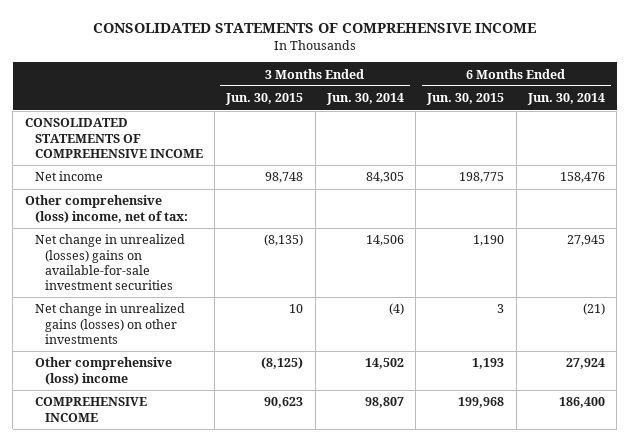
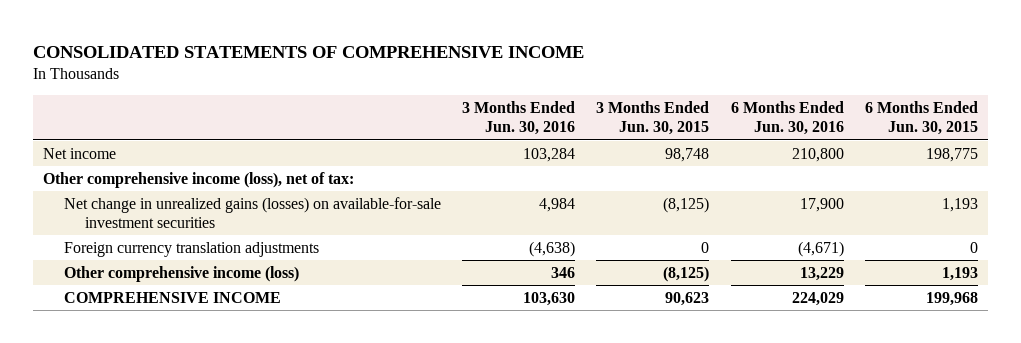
[325,93,404,106] Jun. 30, 2014 -> none
[527,93,606,106] Jun. 30, 2014 -> none
none -> [462,100,576,136] 3 Months Ended Jun. 30, 2016
none -> [730,100,844,136] 6 Months Ended Jun. 30, 2016
[24,118,203,158] CONSOLIDATED STATEMENTS OF COMPREHENSIVE INCOME -> none
[34,303,185,344] Net change in unrealized gains (losses) on other investments -> none
[24,195,188,223] Other comprehensive (loss) income, net of tax: -> [43,171,355,188] Other comprehensive income (loss), net of tax:
[34,234,185,291] Net change in unrealized (losses) gains on available-for-sale investment securities -> [64,196,442,229] Net change in unrealized gains (losses) on available-for-sale investment securities
[264,234,304,247] (8,135) -> [663,196,710,213] (8,125)
[473,235,505,247] 1,190 -> [941,197,978,212] 1,193
none -> [64,241,320,257] Foreign currency translation adjustments
[34,357,172,385] Other comprehensive (loss) income -> [64,265,300,282] Other comprehensive income (loss)

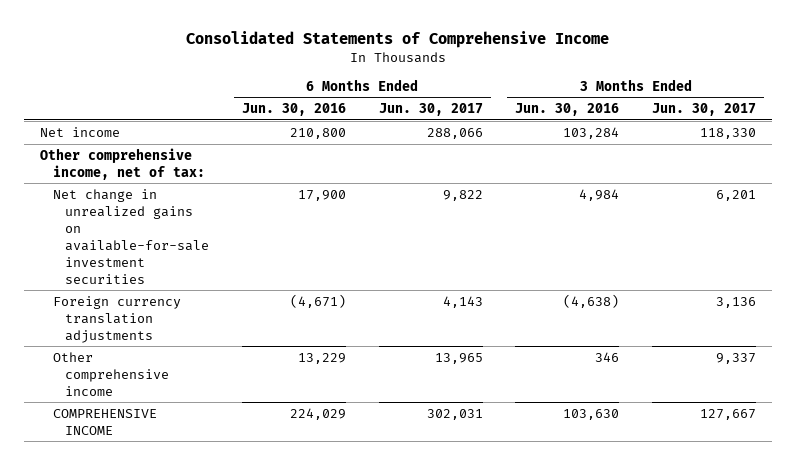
[32,45,584,58] CONSOLIDATED STATEMENTS OF COMPREHENSIVE INCOME -> [186,31,610,49] Consolidated Statements of Comprehensive Income
[596,100,710,136] 3 Months Ended Jun. 30, 2015 -> none
[864,100,978,136] 6 Months Ended Jun. 30, 2015 -> none
none -> [378,103,483,117] Jun. 30, 2017
none -> [652,103,757,117] Jun. 30, 2017
[43,171,355,188] Other comprehensive income (loss), net of tax: -> [40,147,205,180] Other comprehensive income, net of tax:
[64,196,442,229] Net change in unrealized gains (losses) on available-for-sale investment securities -> [52,188,210,284] Net change in unrealized gains on available-for-sale investment securities
[64,265,300,282] Other comprehensive income (loss) -> [52,351,170,396] Other comprehensive income

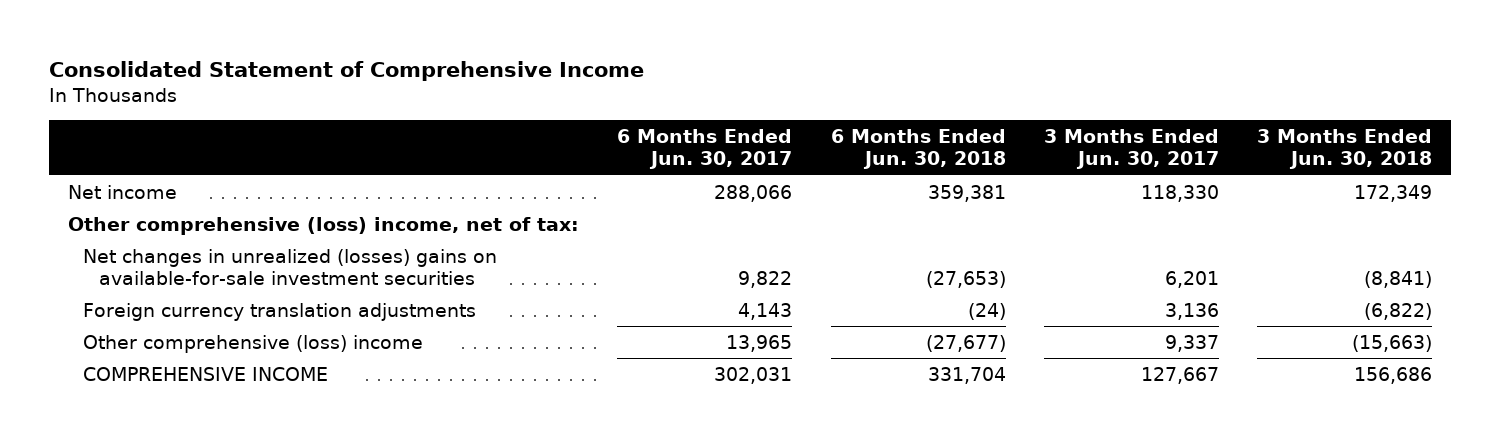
[186,31,610,49] Consolidated Statements of Comprehensive Income -> [48,61,644,82] Consolidated Statement of Comprehensive Income
[241,103,346,117] Jun. 30, 2016 -> none
[515,103,620,117] Jun. 30, 2016 -> none
none -> [830,129,1006,170] 6 Months Ended Jun. 30, 2018
none -> [1257,129,1433,170] 3 Months Ended Jun. 30, 2018
[40,147,205,180] Other comprehensive income, net of tax: -> [67,216,579,235] Other comprehensive (loss) income, net of tax:
[52,188,210,284] Net change in unrealized gains on available-for-sale investment securities -> [83,248,498,286] Net changes in unrealized (losses) gains on available-for-sale investment securities
[52,351,170,396] Other comprehensive income -> [83,334,424,353] Other comprehensive (loss) income

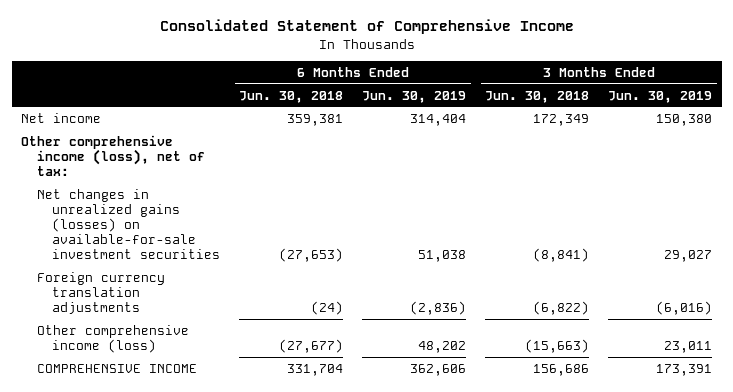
[617,129,793,170] 6 Months Ended Jun. 30, 2017 -> none
[1043,129,1219,170] 3 Months Ended Jun. 30, 2017 -> none
none -> [362,90,467,103] Jun. 30, 2019
none -> [608,90,713,103] Jun. 30, 2019
[67,216,579,235] Other comprehensive (loss) income, net of tax: -> [21,134,205,176] Other comprehensive income (loss), net of tax:
[83,248,498,286] Net changes in unrealized (losses) gains on available-for-sale investment securities -> [36,188,221,259] Net changes in unrealized gains (losses) on available-for-sale investment securities
[83,334,424,353] Other comprehensive (loss) income -> [36,324,189,353] Other comprehensive income (loss)

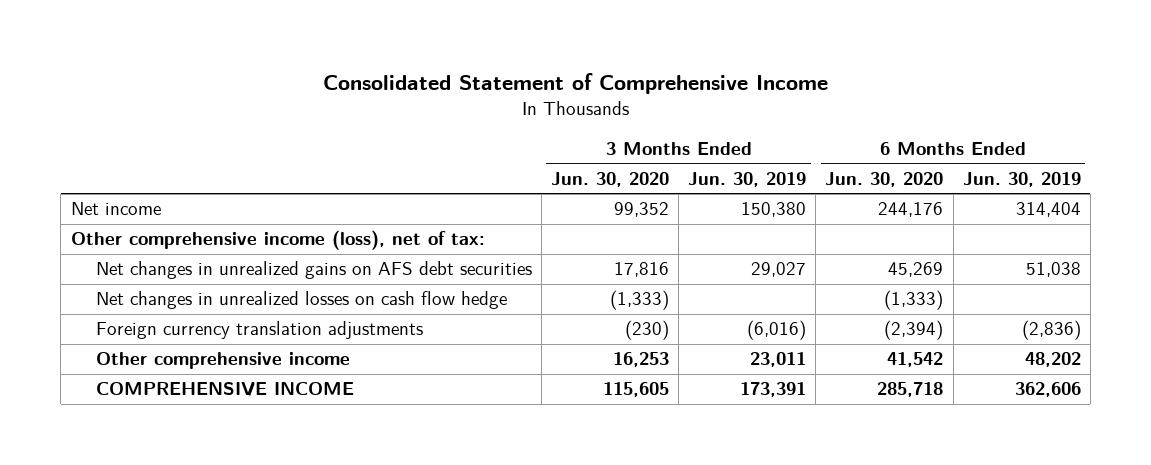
[239,90,344,103] Jun. 30, 2018 -> none
[485,90,590,103] Jun. 30, 2018 -> none
none -> [551,171,670,187] Jun. 30, 2020
none -> [825,171,944,187] Jun. 30, 2020
[36,188,221,259] Net changes in unrealized gains (losses) on available-for-sale investment securities -> [95,261,532,280] Net changes in unrealized gains on AFS debt securities
none -> [95,291,507,310] Net changes in unrealized losses on cash flow hedge
[36,324,189,353] Other comprehensive income (loss) -> [95,352,350,370] Other comprehensive income

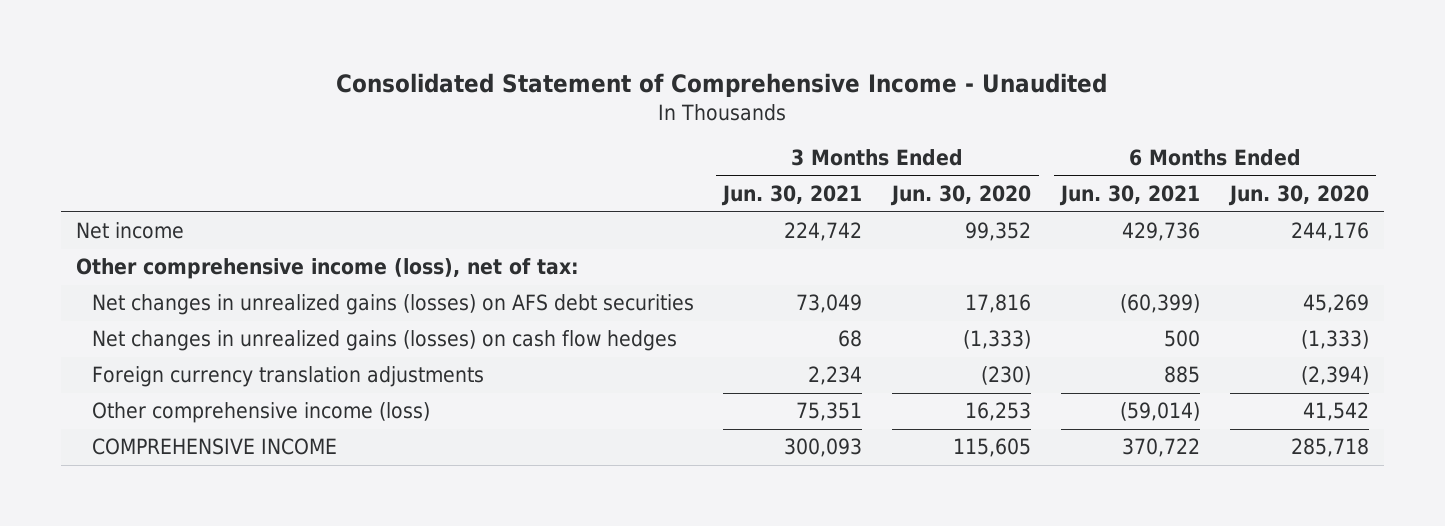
[322,72,828,94] Consolidated Statement of Comprehensive Income -> [336,73,1108,98] Consolidated Statement of Comprehensive Income - Unaudited
[688,171,807,187] Jun. 30, 2019 -> none
[962,171,1081,187] Jun. 30, 2019 -> none
none -> [721,185,863,207] Jun. 30, 2021
none -> [1059,185,1201,207] Jun. 30, 2021
[95,261,532,280] Net changes in unrealized gains on AFS debt securities -> [91,294,694,316] Net changes in unrealized gains (losses) on AFS debt securities
[95,291,507,310] Net changes in unrealized losses on cash flow hedge -> [91,330,677,352] Net changes in unrealized gains (losses) on cash flow hedges
[95,352,350,370] Other comprehensive income -> [91,402,430,424] Other comprehensive income (loss)

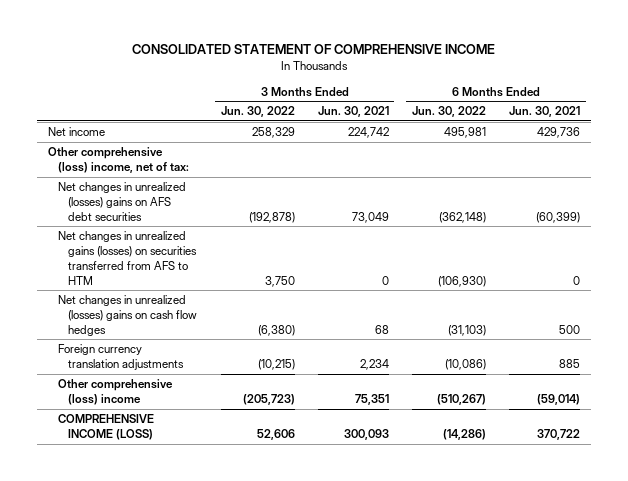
[336,73,1108,98] Consolidated Statement of Comprehensive Income - Unaudited -> [131,44,495,55] CONSOLIDATED STATEMENT OF COMPREHENSIVE INCOME
[890,185,1032,207] Jun. 30, 2020 -> none
[1227,185,1369,207] Jun. 30, 2020 -> none
none -> [220,106,295,118] Jun. 30, 2022
none -> [411,106,486,118] Jun. 30, 2022
[75,258,579,280] Other comprehensive income (loss), net of tax: -> [48,147,190,173] Other comprehensive (loss) income, net of tax:
[91,294,694,316] Net changes in unrealized gains (losses) on AFS debt securities -> [58,182,187,221] Net changes in unrealized (losses) gains on AFS debt securities
none -> [58,231,198,285] Net changes in unrealized gains (losses) on securities transferred from AFS to HTM
[91,330,677,352] Net changes in unrealized gains (losses) on cash flow hedges -> [58,295,198,336] Net changes in unrealized (losses) gains on cash flow hedges
[91,402,430,424] Other comprehensive income (loss) -> [58,379,174,405] Other comprehensive (loss) income
[91,438,337,456] COMPREHENSIVE INCOME -> [58,414,155,440] COMPREHENSIVE INCOME (LOSS)

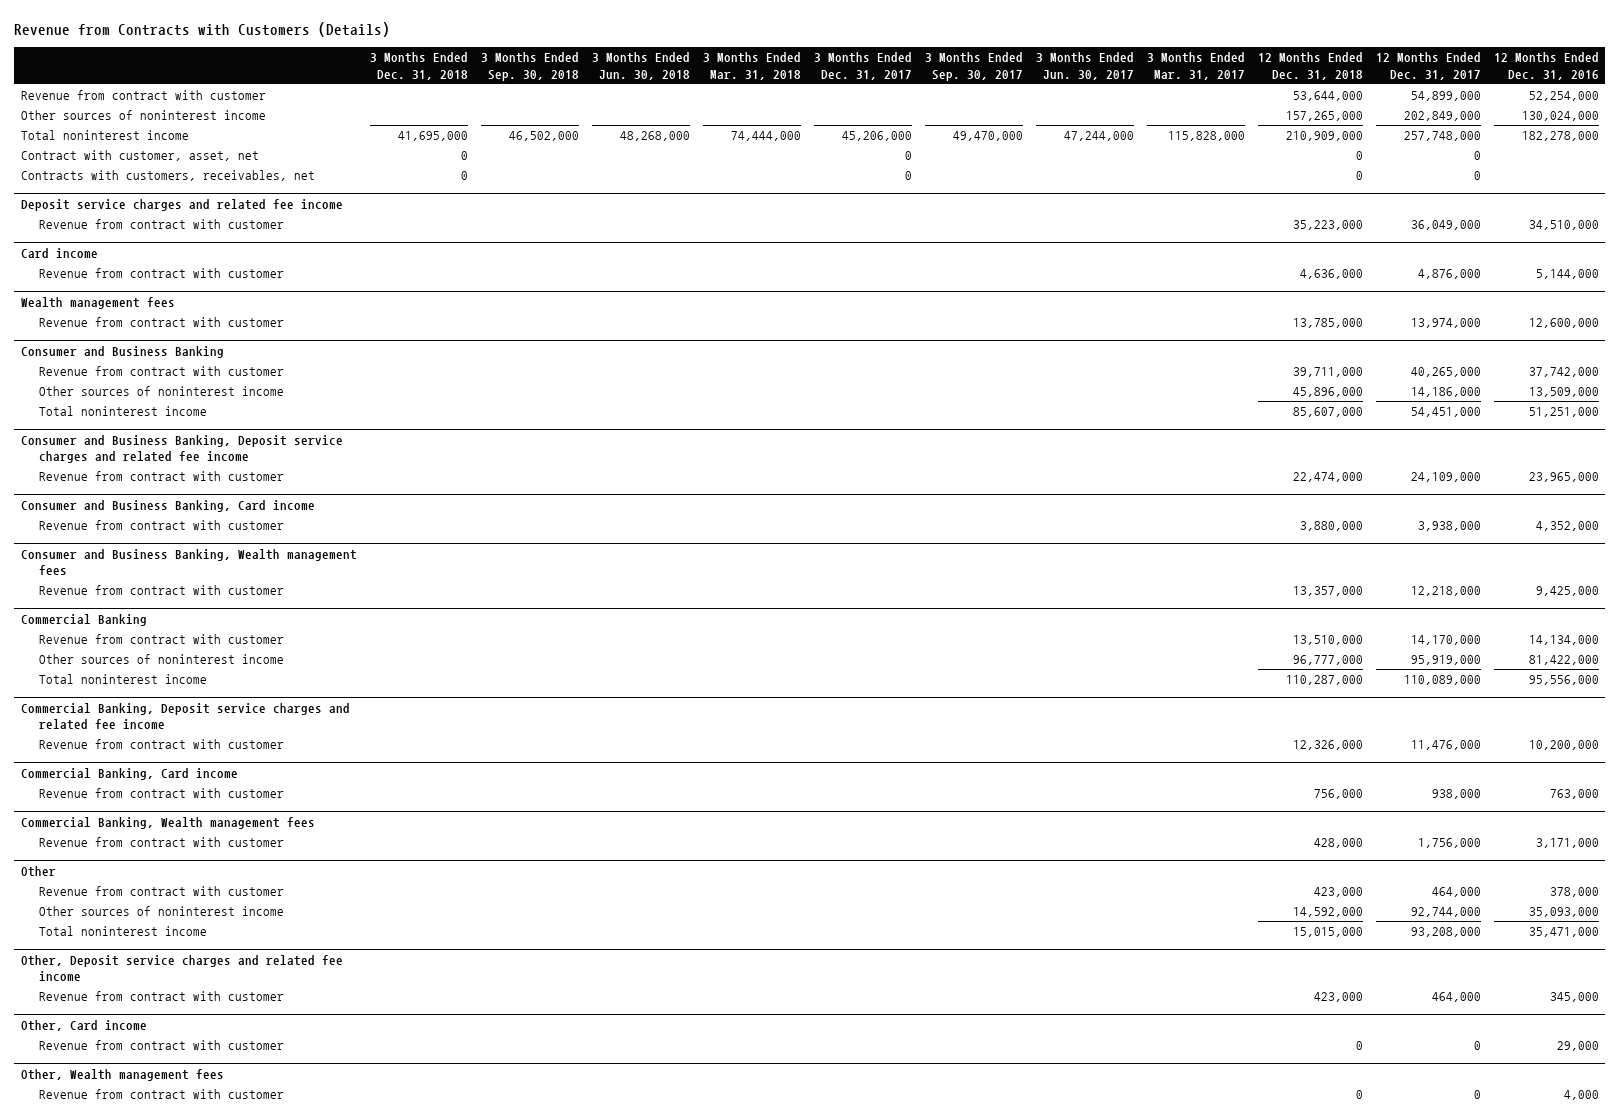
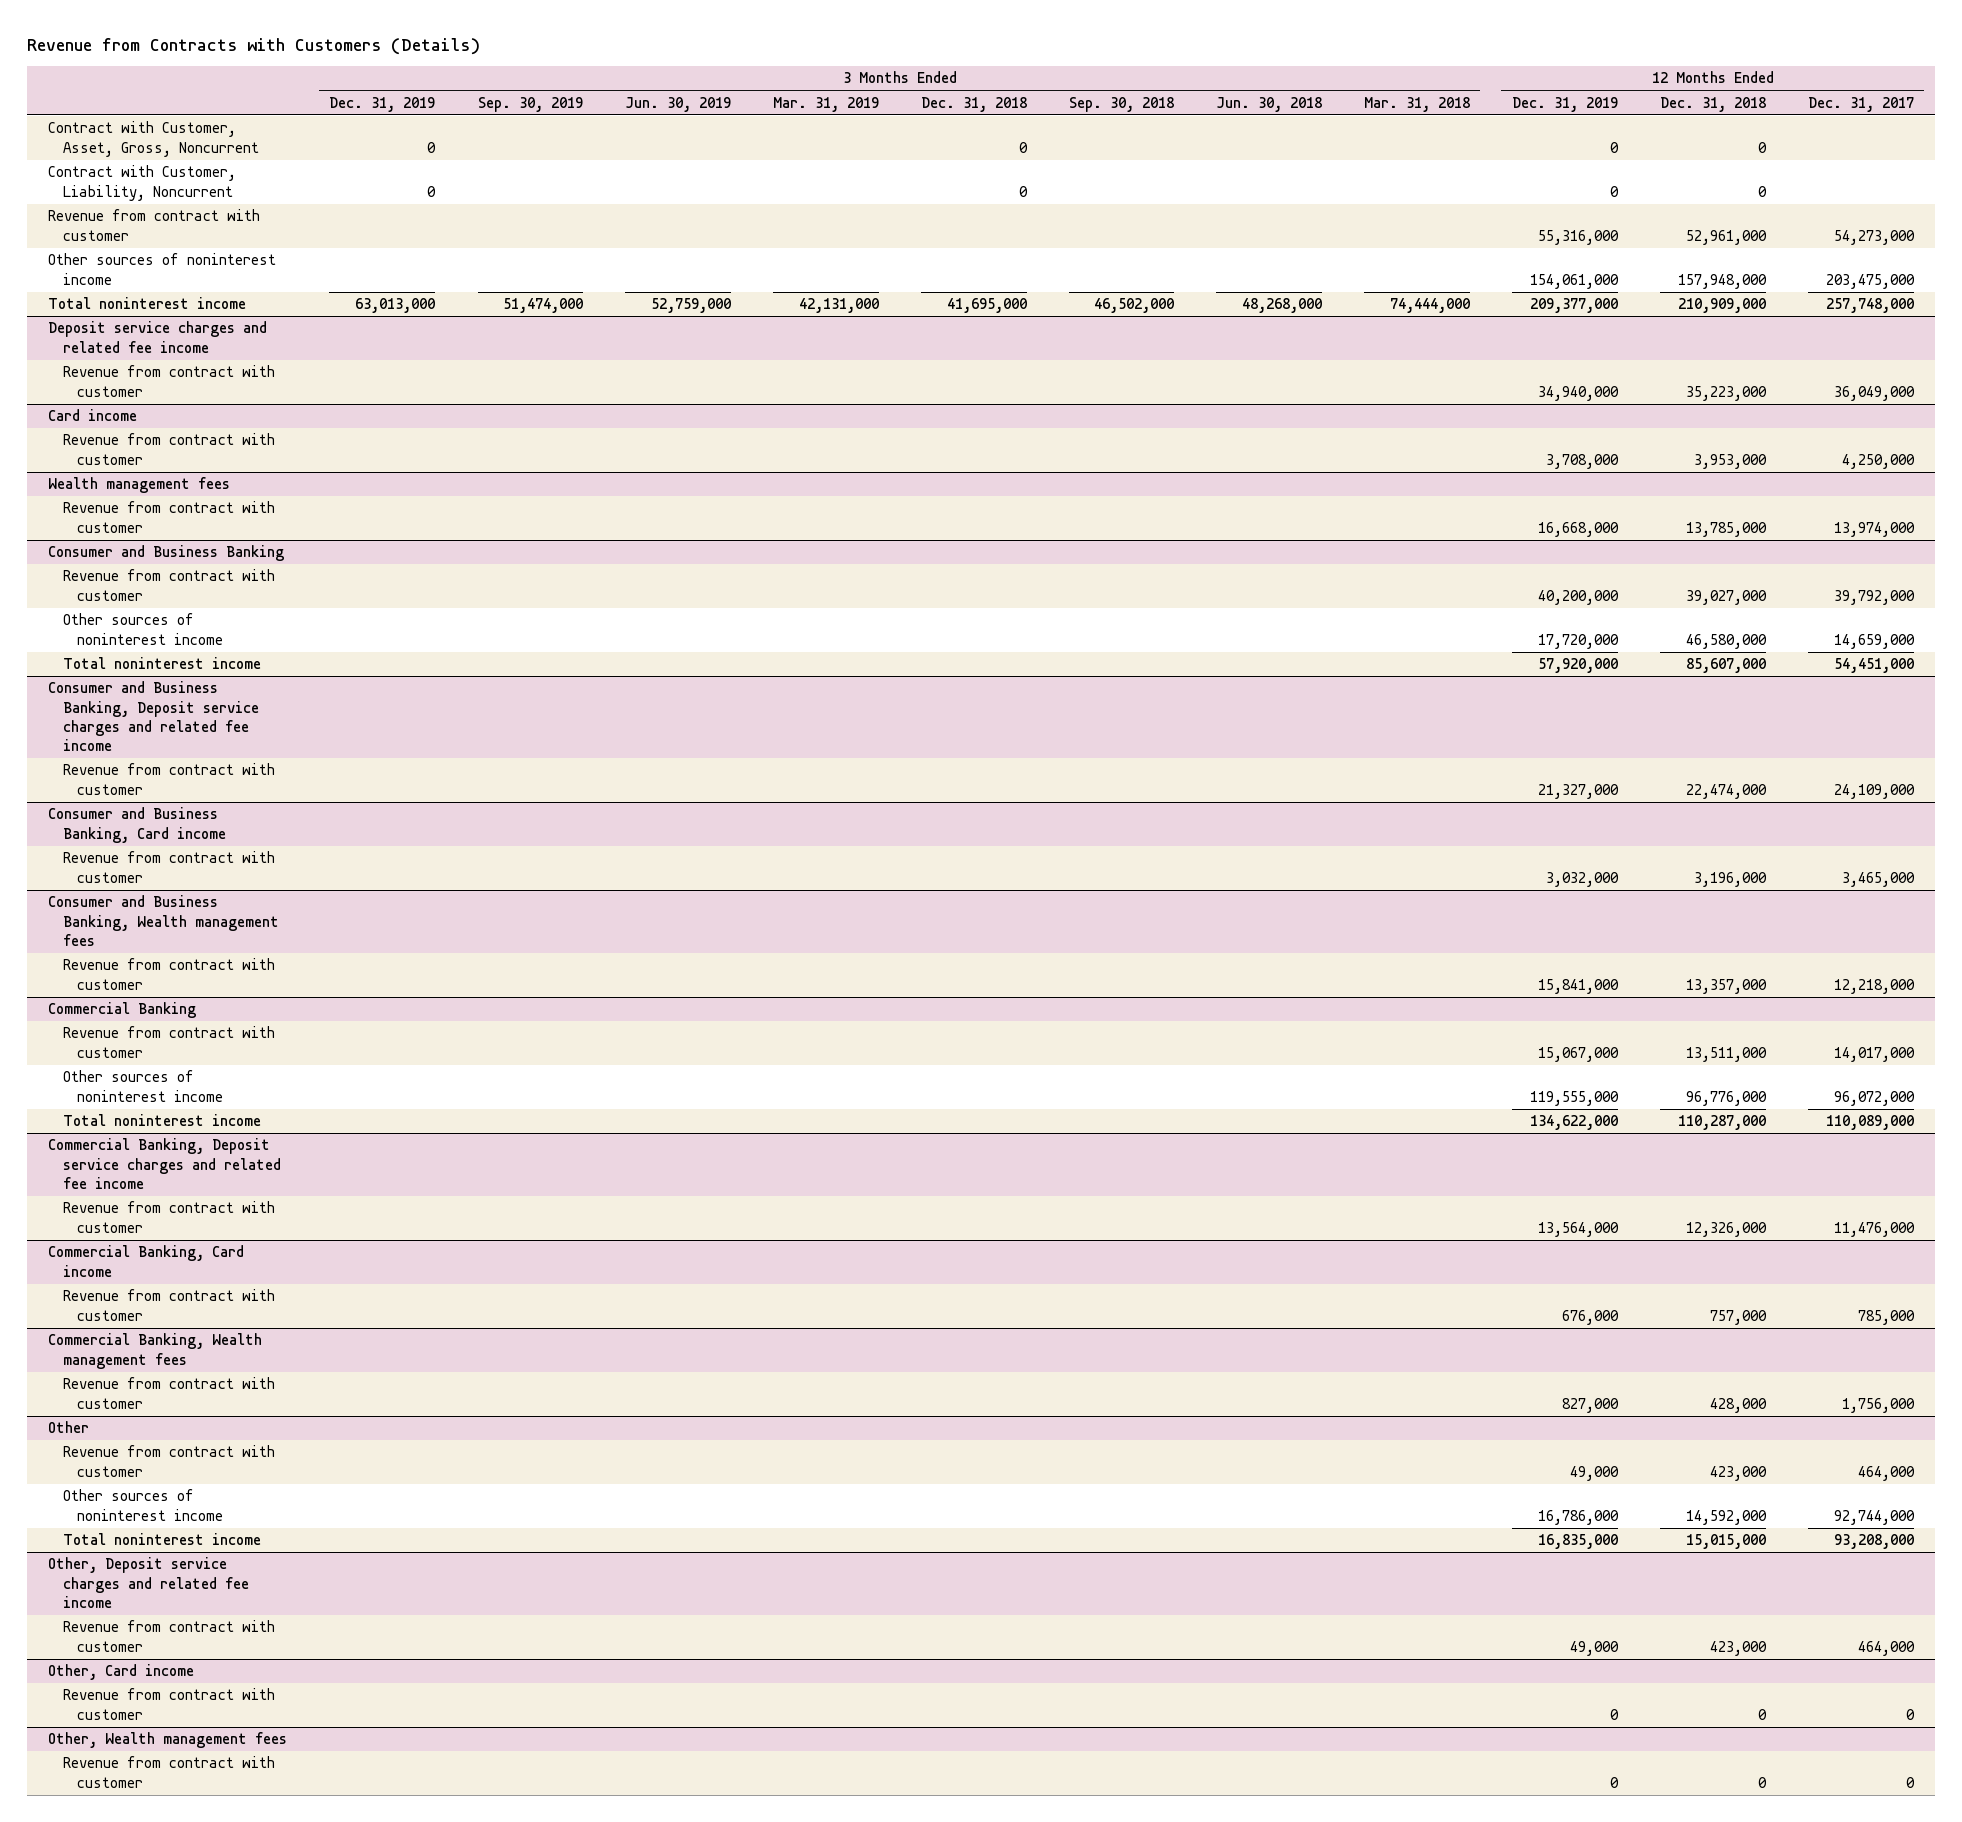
[813,52,912,80] 3 Months Ended Dec. 31, 2017 -> none
[924,52,1023,81] 3 Months Ended Sep. 30, 2017 -> none
[1035,52,1134,80] 3 Months Ended Jun. 30, 2017 -> none
[1146,52,1245,80] 3 Months Ended Mar. 31, 2017 -> none
[1493,52,1599,80] 12 Months Ended Dec. 31, 2016 -> none
none -> [329,96,436,112] Dec. 31, 2019
none -> [477,96,583,112] Sep. 30, 2019
none -> [624,96,731,112] Jun. 30, 2019
none -> [772,96,879,112] Mar. 31, 2019
none -> [1511,96,1618,112] Dec. 31, 2019
none -> [48,121,259,157] Contract with Customer, Asset, Gross, Noncurrent
none -> [48,165,237,201] Contract with Customer, Liability, Noncurrent
[1292,91,1363,102] 53,644,000 -> [1685,229,1767,245] 52,961,000
[1410,91,1481,102] 54,899,000 -> [1833,229,1915,245] 54,273,000
[1285,111,1363,122] 157,265,000 -> [1677,273,1767,289] 157,948,000
[1403,111,1481,122] 202,849,000 -> [1825,273,1915,289] 203,475,000
[20,150,259,162] Contract with customer, asset, net -> none
[20,170,315,182] Contracts with customers, receivables, net -> none
[1299,269,1363,280] 4,636,000 -> [1693,453,1767,469] 3,953,000
[1417,269,1481,280] 4,876,000 -> [1841,453,1915,469] 4,250,000
[1292,367,1363,378] 39,711,000 -> [1685,589,1767,605] 39,027,000
[1410,367,1481,378] 40,265,000 -> [1833,589,1915,605] 39,792,000
[1292,387,1363,398] 45,896,000 -> [1685,633,1767,649] 46,580,000
[1410,387,1481,398] 14,186,000 -> [1833,633,1915,649] 14,659,000
[1299,521,1363,532] 3,880,000 -> [1693,871,1767,887] 3,196,000
[1417,521,1481,532] 3,938,000 -> [1841,871,1915,887] 3,465,000
[1292,635,1363,646] 13,510,000 -> [1685,1046,1767,1062] 13,511,000
[1410,635,1481,646] 14,170,000 -> [1833,1046,1915,1062] 14,017,000
[1292,655,1363,666] 96,777,000 -> [1685,1090,1767,1106] 96,776,000
[1410,655,1481,666] 95,919,000 -> [1833,1090,1915,1106] 96,072,000
[1313,789,1363,800] 756,000 -> [1709,1309,1767,1325] 757,000
[1431,789,1481,800] 938,000 -> [1857,1309,1915,1325] 785,000

